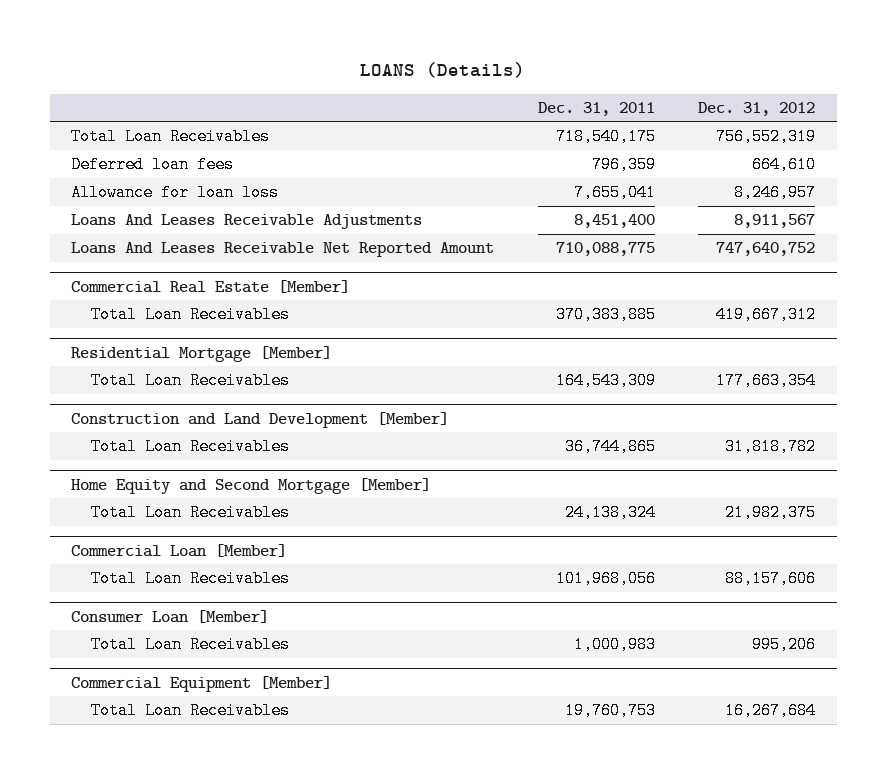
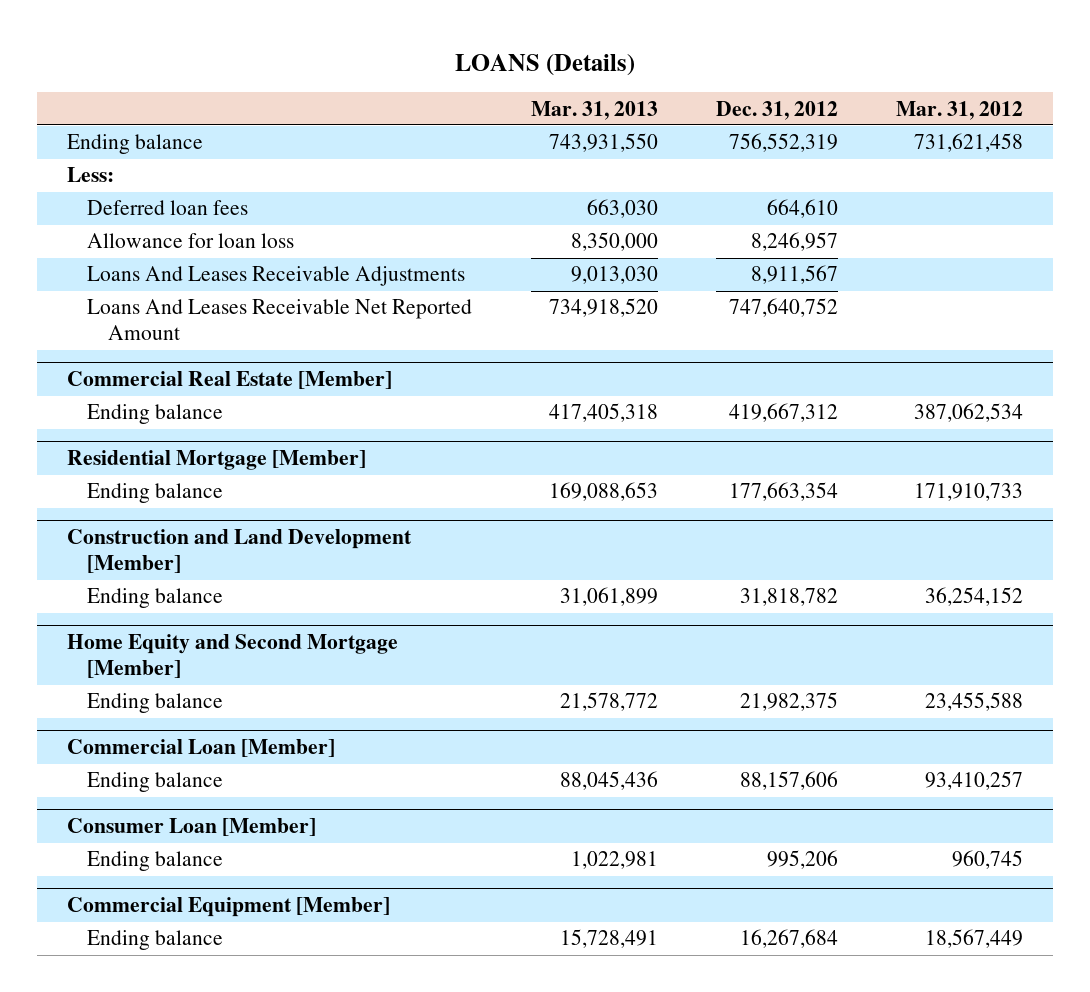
[537,101,655,116] Dec. 31, 2011 -> none
none -> [530,100,658,120] Mar. 31, 2013
none -> [896,100,1024,120] Mar. 31, 2012
[71,128,271,146] Total Loan Receivables -> [66,134,203,155] Ending balance
none -> [66,167,114,183] Less:
[91,306,291,324] Total Loan Receivables -> [87,404,224,425] Ending balance
[91,372,291,390] Total Loan Receivables -> [87,483,224,504] Ending balance
[91,438,291,456] Total Loan Receivables -> [87,588,224,609] Ending balance
[91,504,291,522] Total Loan Receivables -> [87,693,224,714] Ending balance
[91,570,291,588] Total Loan Receivables -> [87,772,224,793] Ending balance
[91,636,291,654] Total Loan Receivables -> [87,851,224,872] Ending balance
[91,702,291,720] Total Loan Receivables -> [87,930,224,951] Ending balance

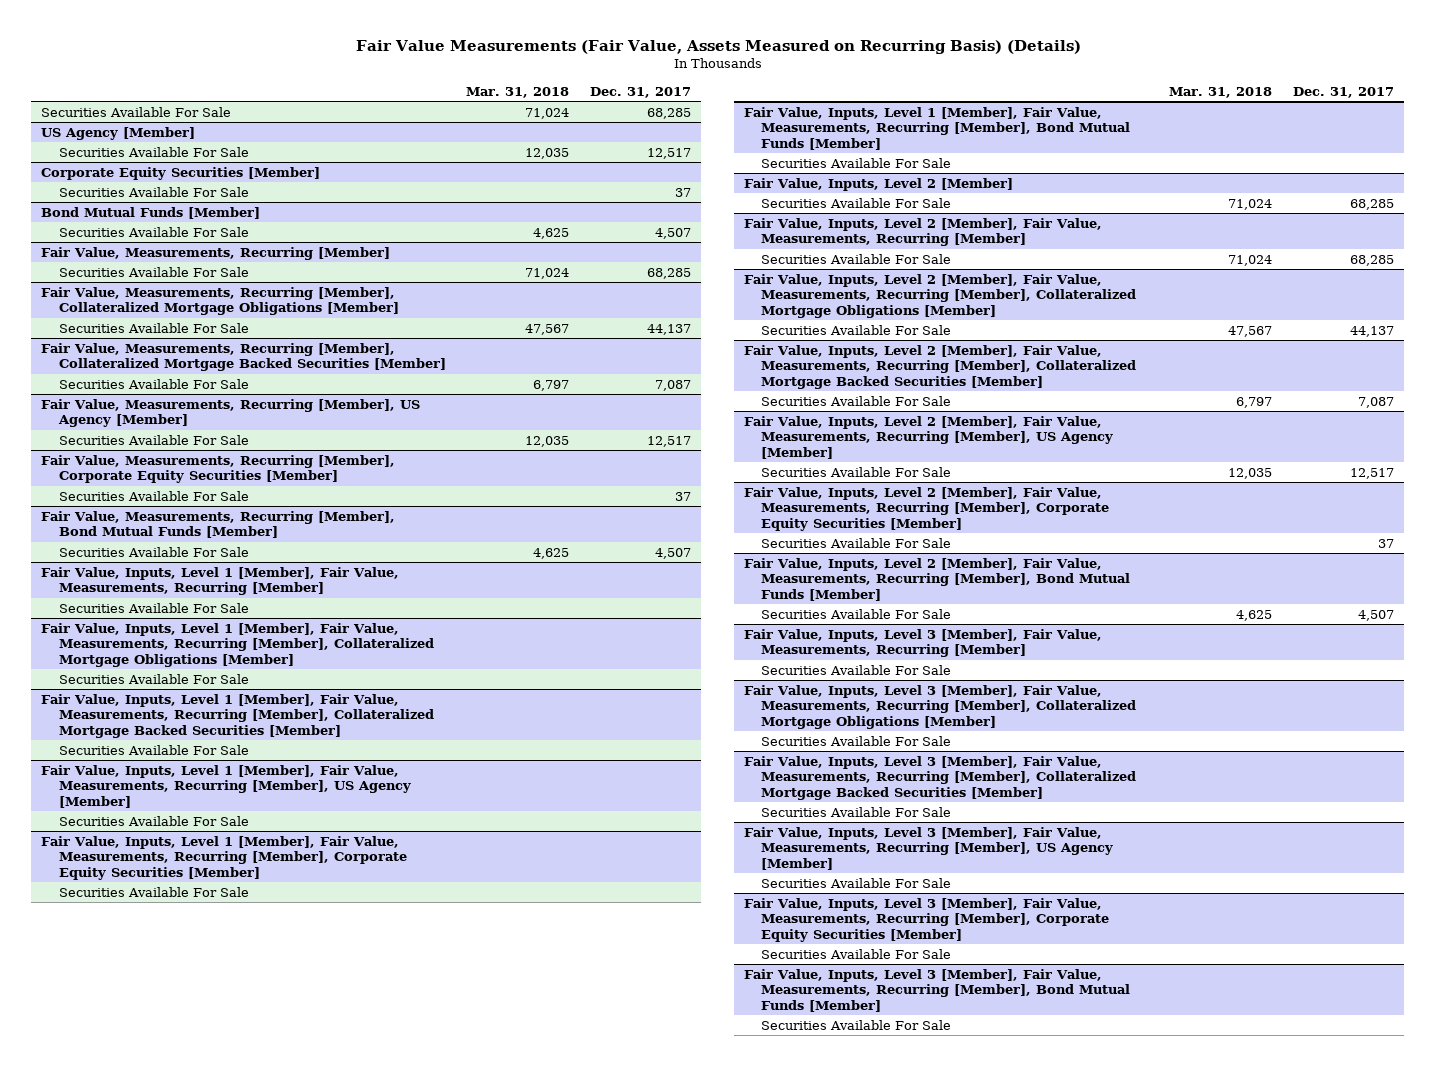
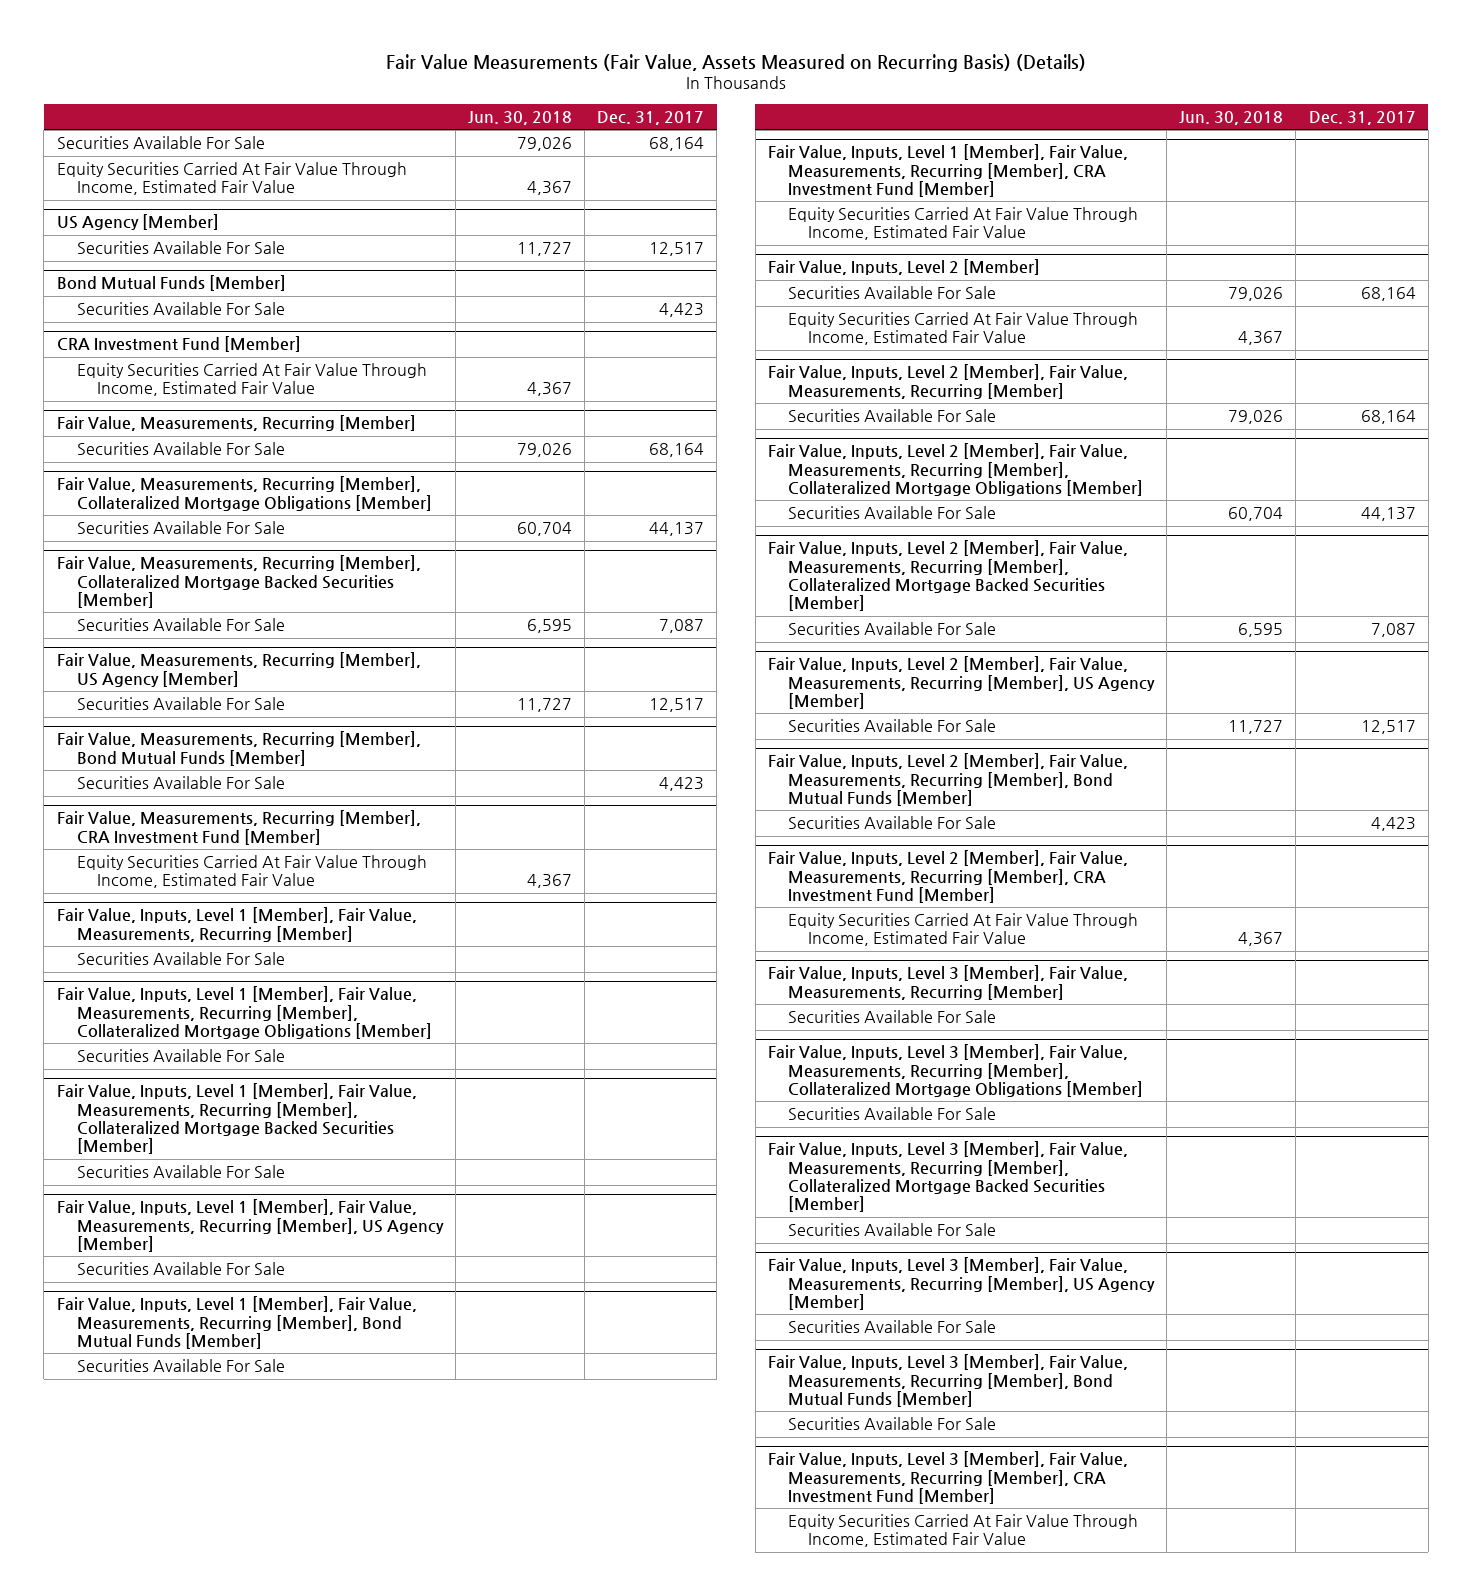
[466,86,570,98] Mar. 31, 2018 -> none
none -> [468,110,573,125] Jun. 30, 2018
[647,107,692,119] 68,285 -> [649,137,705,152] 68,164
none -> [56,162,407,196] Equity Securities Carried At Fair Value Through Income, Estimated Fair Value
[41,166,321,180] Corporate Equity Securities [Member] -> none
[58,186,249,197] Securities Available For Sale -> none
[655,227,692,239] 4,507 -> [659,303,705,318] 4,423
none -> [56,336,301,353] CRA Investment Fund [Member]
none -> [76,363,427,397] Equity Securities Carried At Fair Value Through Income, Estimated Fair Value
[647,267,692,279] 68,285 -> [649,443,705,458] 68,164
[41,454,396,484] Fair Value, Measurements, Recurring [Member], Corporate Equity Securities [Member] -> none
[58,490,249,501] Securities Available For Sale -> none
[655,547,692,559] 4,507 -> [659,777,705,792] 4,423
none -> [56,810,421,845] Fair Value, Measurements, Recurring [Member], CRA Investment Fund [Member]
none -> [76,855,427,889] Equity Securities Carried At Fair Value Through Income, Estimated Fair Value
[41,835,407,880] Fair Value, Inputs, Level 1 [Member], Fair Value, Measurements, Recurring [Member], Corporate Equity Securities [Member] -> none
[58,886,249,897] Securities Available For Sale -> none
none -> [767,144,1128,197] Fair Value, Inputs, Level 1 [Member], Fair Value, Measurements, Recurring [Member], CRA Investment Fund [Member]
none -> [787,207,1138,241] Equity Securities Carried At Fair Value Through Income, Estimated Fair Value
[1349,198,1394,210] 68,285 -> [1360,287,1416,302] 68,164
none -> [787,312,1138,346] Equity Securities Carried At Fair Value Through Income, Estimated Fair Value
[1349,254,1394,266] 68,285 -> [1360,410,1416,425] 68,164
[743,486,1110,531] Fair Value, Inputs, Level 2 [Member], Fair Value, Measurements, Recurring [Member], Corporate Equity Securities [Member] -> none
[761,537,952,548] Securities Available For Sale -> none
[1357,609,1394,621] 4,507 -> [1370,817,1416,832] 4,423
none -> [767,850,1128,903] Fair Value, Inputs, Level 2 [Member], Fair Value, Measurements, Recurring [Member], CRA Investment Fund [Member]
none -> [787,913,1138,947] Equity Securities Carried At Fair Value Through Income, Estimated Fair Value
[743,897,1110,942] Fair Value, Inputs, Level 3 [Member], Fair Value, Measurements, Recurring [Member], Corporate Equity Securities [Member] -> none
[761,948,952,959] Securities Available For Sale -> none
none -> [767,1451,1128,1504] Fair Value, Inputs, Level 3 [Member], Fair Value, Measurements, Recurring [Member], CRA Investment Fund [Member]
none -> [787,1514,1138,1548] Equity Securities Carried At Fair Value Through Income, Estimated Fair Value

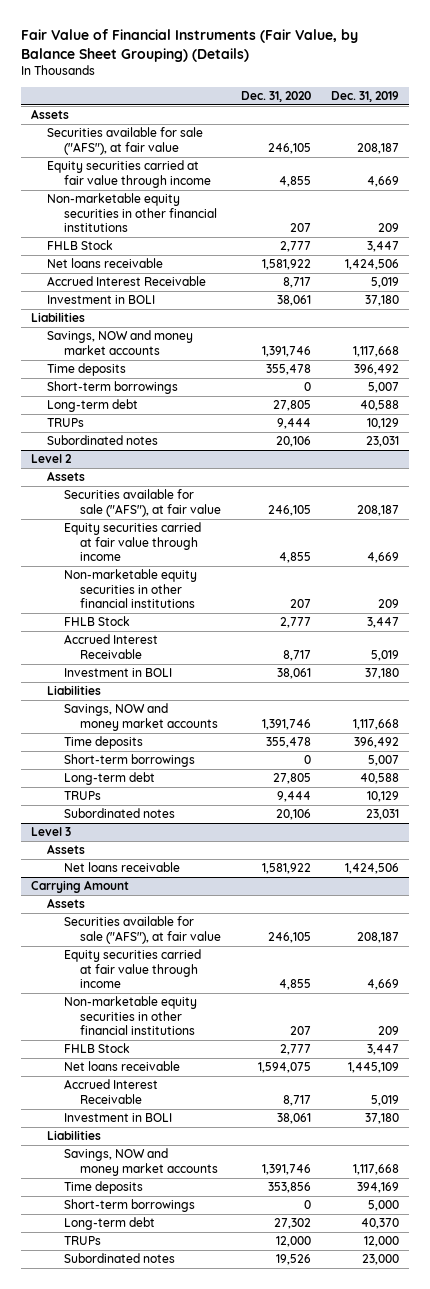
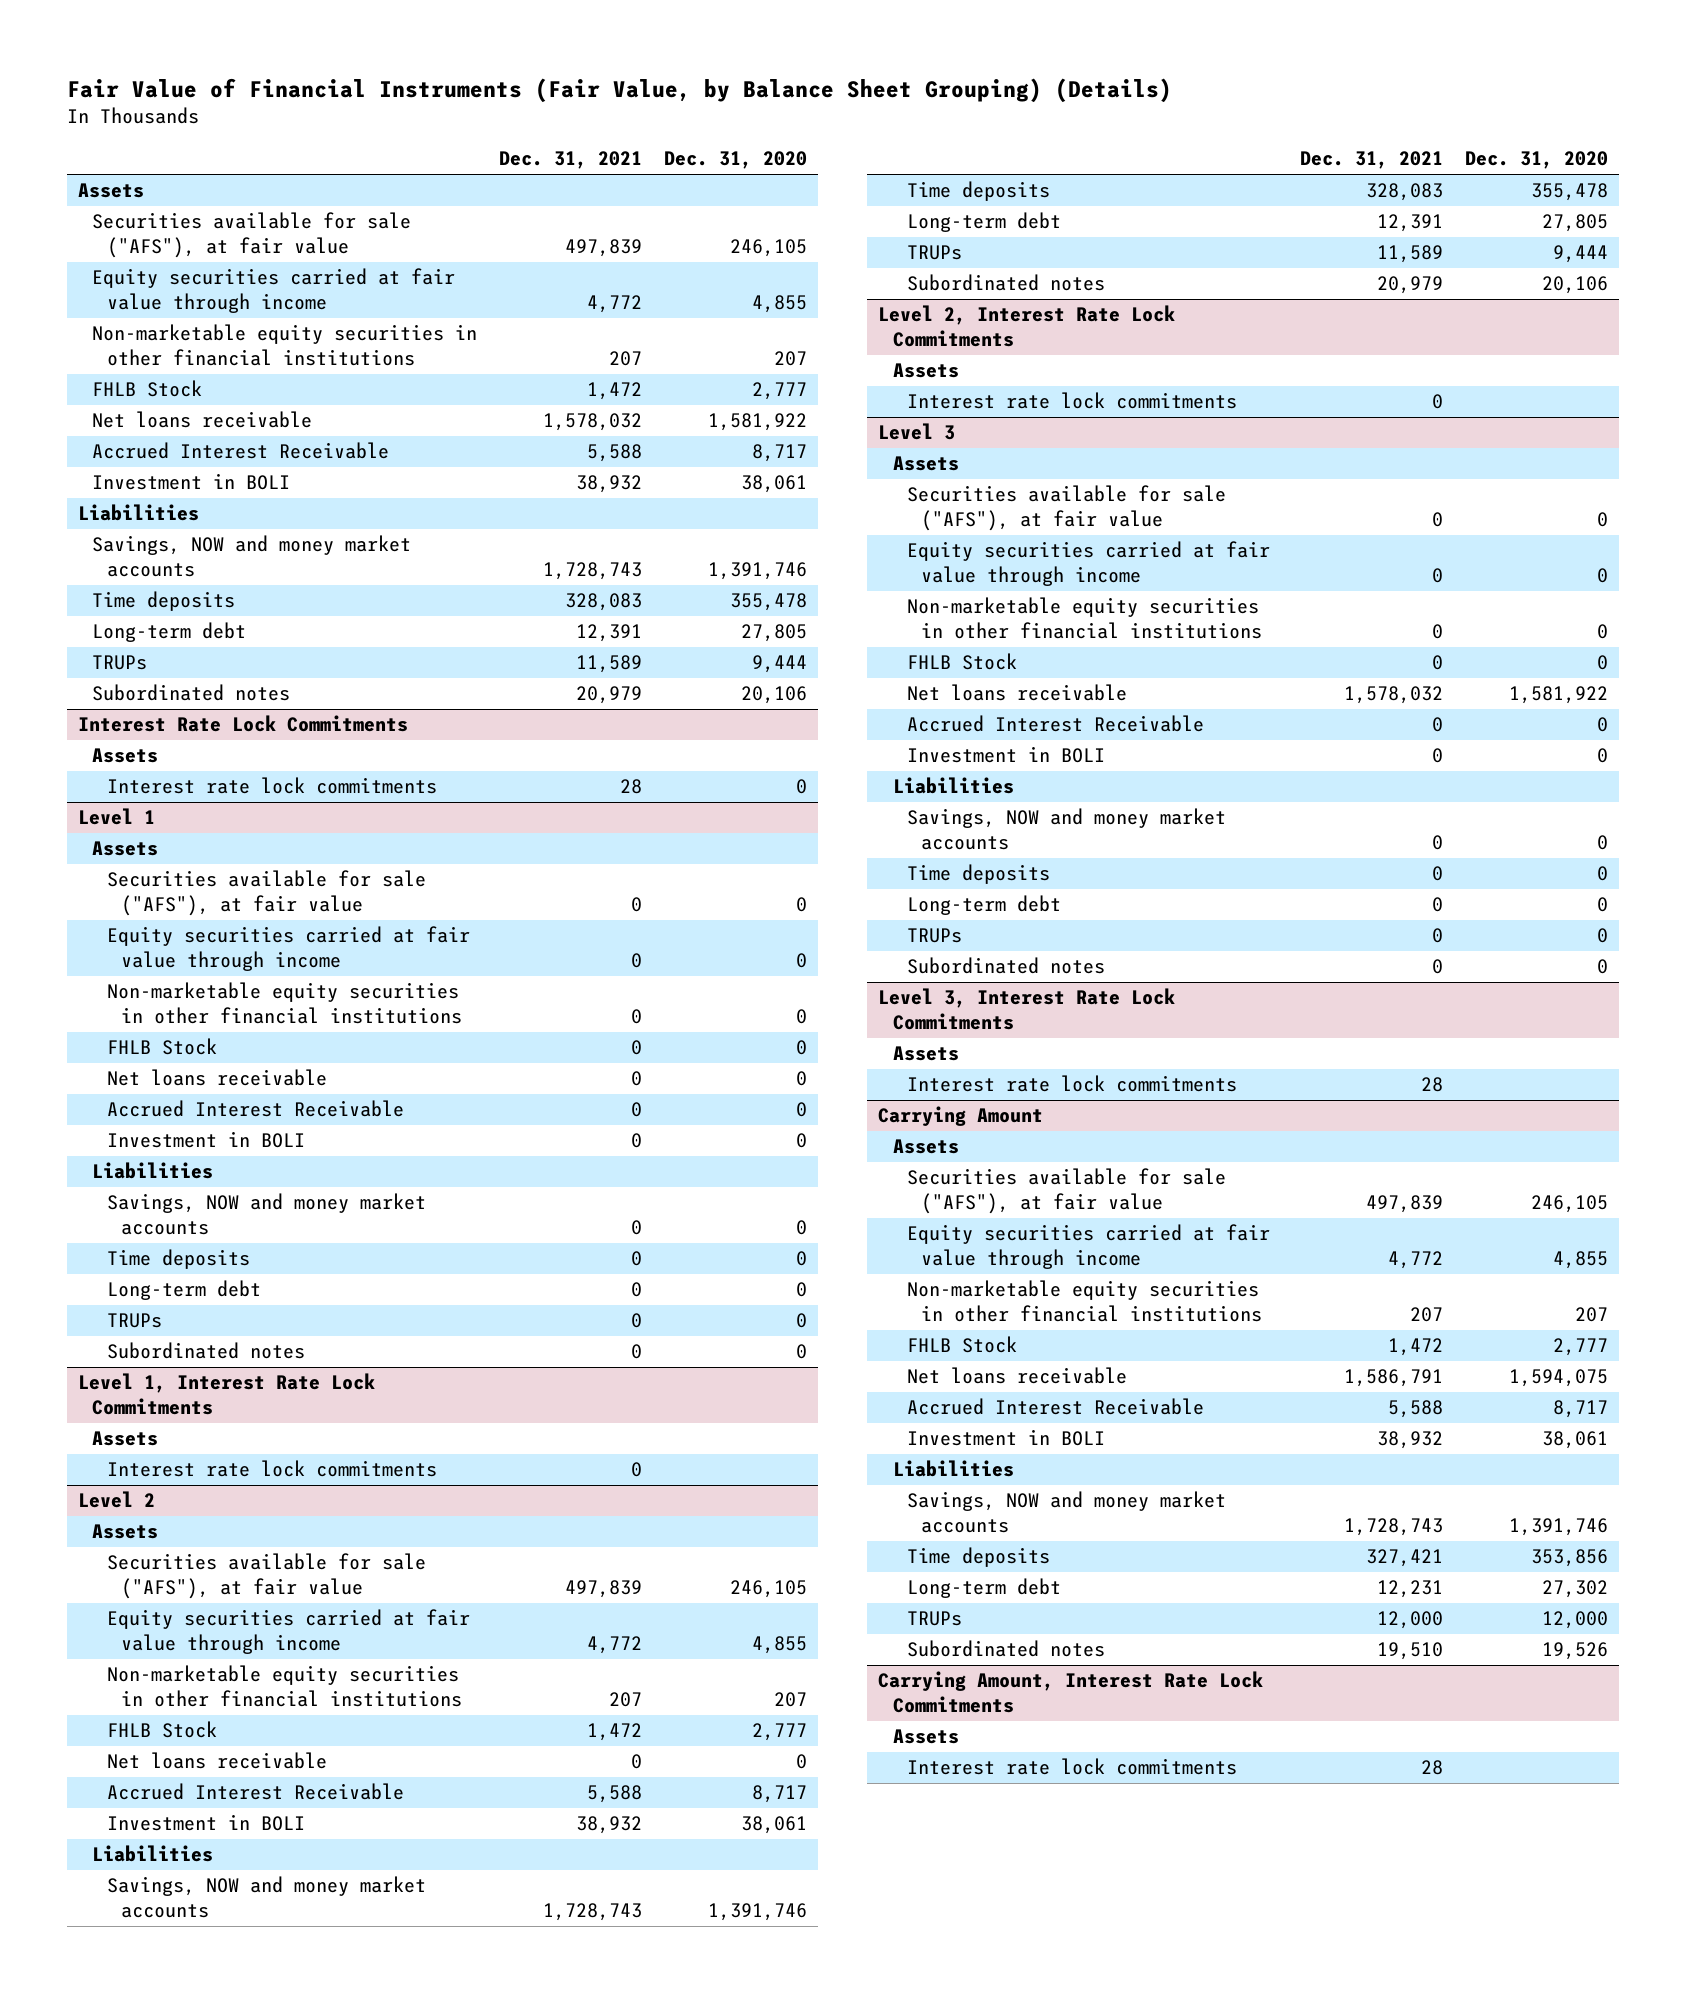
[331,91,400,103] Dec. 31, 2019 -> none
none -> [499,151,643,170] Dec. 31, 2021
[47,381,179,395] Short-term borrowings -> none
none -> [77,715,408,733] Interest Rate Lock Commitments
none -> [92,748,159,764] Assets
none -> [106,777,437,795] Interest rate lock commitments
none -> [77,808,155,826] Level 1
none -> [92,841,159,857] Assets
none -> [106,870,426,916] Securities available for sale ("AFS"), at fair value
none -> [106,926,470,971] Equity securities carried at fair value through income
none -> [106,982,463,1024] Non-marketable equity securities in other financial institutions
none -> [106,1038,217,1056] FHLB Stock
none -> [106,1069,327,1087] Net loans receivable
none -> [106,1100,404,1118] Accrued Interest Receivable
none -> [106,1131,305,1149] Investment in BOLI
none -> [92,1162,214,1180] Liabilities
none -> [106,1193,426,1235] Savings, NOW and money market accounts
none -> [106,1249,250,1270] Time deposits
none -> [106,1280,261,1301] Long-term debt
none -> [106,1313,162,1329] TRUPs
none -> [106,1342,305,1360] Subordinated notes
none -> [77,1373,375,1415] Level 1, Interest Rate Lock Commitments
none -> [92,1431,159,1447] Assets
none -> [106,1460,437,1478] Interest rate lock commitments
none -> [106,1752,327,1770] Net loans receivable
[63,754,195,768] Short-term borrowings -> none
none -> [878,305,1176,347] Level 2, Interest Rate Lock Commitments
none -> [892,363,959,379] Assets
none -> [906,392,1237,410] Interest rate lock commitments
none -> [906,485,1226,531] Securities available for sale ("AFS"), at fair value
none -> [906,541,1270,586] Equity securities carried at fair value through income
none -> [906,597,1263,639] Non-marketable equity securities in other financial institutions
none -> [906,653,1017,671] FHLB Stock
none -> [906,715,1204,733] Accrued Interest Receivable
none -> [906,746,1105,764] Investment in BOLI
none -> [892,777,1014,795] Liabilities
none -> [906,808,1226,850] Savings, NOW and money market accounts
none -> [906,864,1050,885] Time deposits
none -> [906,895,1061,916] Long-term debt
none -> [906,928,962,944] TRUPs
none -> [906,957,1105,975] Subordinated notes
none -> [878,988,1176,1030] Level 3, Interest Rate Lock Commitments
none -> [892,1046,959,1062] Assets
none -> [906,1075,1237,1093] Interest rate lock commitments
[63,1199,195,1213] Short-term borrowings -> none
none -> [878,1671,1264,1713] Carrying Amount, Interest Rate Lock Commitments
none -> [892,1729,959,1745] Assets
none -> [906,1758,1237,1776] Interest rate lock commitments

